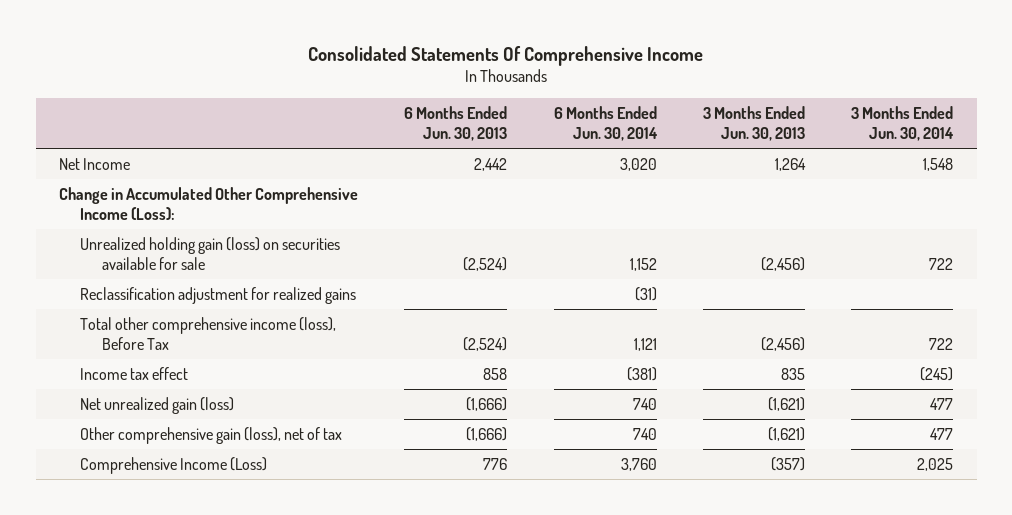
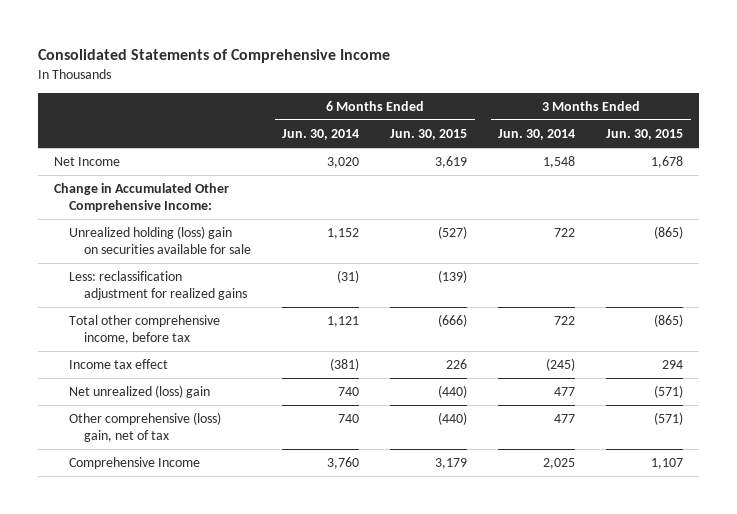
[308,45,704,66] Consolidated Statements Of Comprehensive Income -> [38,48,391,63] Consolidated Statements of Comprehensive Income
[404,106,508,142] 6 Months Ended Jun. 30, 2013 -> none
[703,106,806,142] 3 Months Ended Jun. 30, 2013 -> none
none -> [390,129,468,141] Jun. 30, 2015
none -> [606,129,684,141] Jun. 30, 2015
[58,186,358,220] Change in Accumulated Other Comprehensive Income (Loss): -> [53,183,229,213] Change in Accumulated Other Comprehensive Income:
[80,236,341,270] Unrealized holding gain (loss) on securities available for sale -> [69,226,252,255] Unrealized holding (loss) gain on securities available for sale
[80,286,357,304] Reclassification adjustment for realized gains -> [69,271,248,301] Less: reclassification adjustment for realized gains
[80,316,337,350] Total other comprehensive income (loss), Before Tax -> [69,315,221,345] Total other comprehensive income, before tax
[80,396,235,414] Net unrealized gain (loss) -> [69,385,211,399] Net unrealized (loss) gain
[80,426,343,444] Other comprehensive gain (loss), net of tax -> [69,412,222,443] Other comprehensive (loss) gain, net of tax
[80,456,268,474] Comprehensive Income (Loss) -> [69,457,201,470] Comprehensive Income

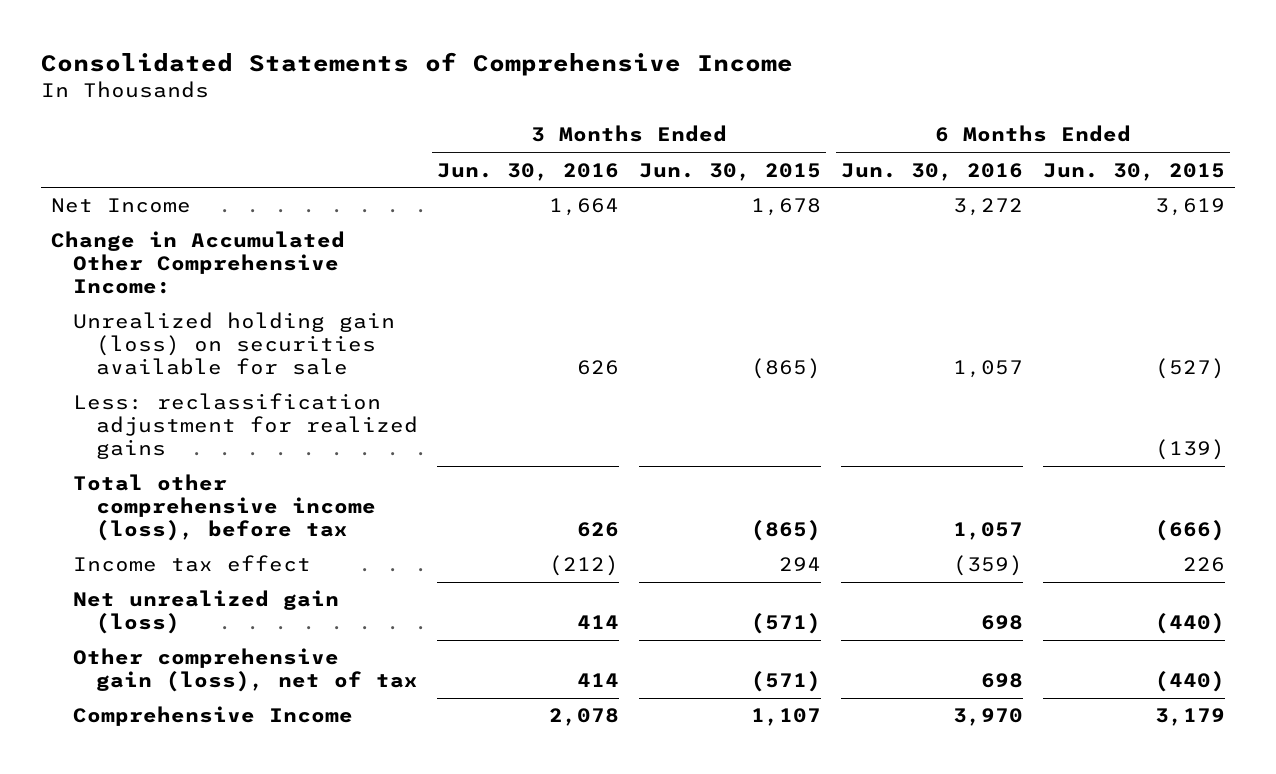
[282,129,360,141] Jun. 30, 2014 -> none
[498,129,576,141] Jun. 30, 2014 -> none
none -> [437,162,620,181] Jun. 30, 2016
none -> [841,162,1024,181] Jun. 30, 2016
[69,226,252,255] Unrealized holding (loss) gain on securities available for sale -> [73,312,396,375] Unrealized holding gain (loss) on securities available for sale
[69,315,221,345] Total other comprehensive income, before tax -> [73,474,376,541] Total other comprehensive income (loss), before tax
[69,385,211,399] Net unrealized (loss) gain -> [73,590,340,635] Net unrealized gain (loss)
[69,412,222,443] Other comprehensive (loss) gain, net of tax -> [73,648,418,693] Other comprehensive gain (loss), net of tax

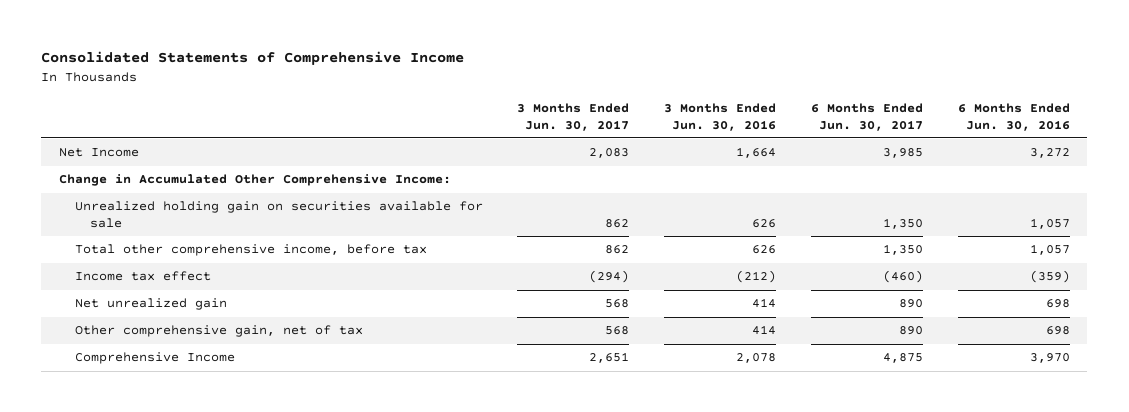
[639,162,822,181] Jun. 30, 2015 -> none
[1042,162,1225,181] Jun. 30, 2015 -> none
none -> [517,102,630,131] 3 Months Ended Jun. 30, 2017
none -> [810,102,923,131] 6 Months Ended Jun. 30, 2017
[73,393,418,459] Less: reclassification adjustment for realized gains -> none
[73,312,396,375] Unrealized holding gain (loss) on securities available for sale -> [74,201,483,229] Unrealized holding gain on securities available for sale
[73,474,376,541] Total other comprehensive income (loss), before tax -> [74,244,427,257] Total other comprehensive income, before tax
[73,590,340,635] Net unrealized gain (loss) -> [74,298,227,311] Net unrealized gain
[73,648,418,693] Other comprehensive gain (loss), net of tax -> [74,325,363,338] Other comprehensive gain, net of tax

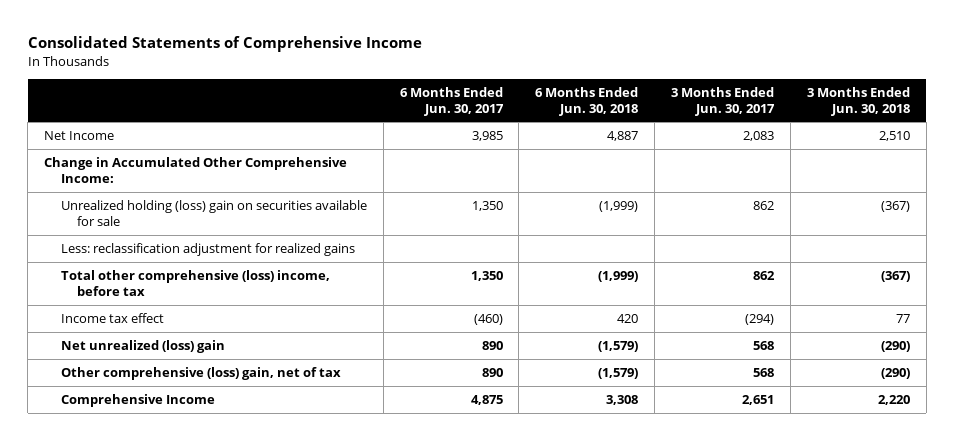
[664,102,777,131] 3 Months Ended Jun. 30, 2016 -> none
[957,102,1070,131] 6 Months Ended Jun. 30, 2016 -> none
none -> [535,86,639,116] 6 Months Ended Jun. 30, 2018
none -> [807,86,911,116] 3 Months Ended Jun. 30, 2018
[74,201,483,229] Unrealized holding gain on securities available for sale -> [60,199,367,227] Unrealized holding (loss) gain on securities available for sale
none -> [60,242,355,256] Less: reclassification adjustment for realized gains
[74,244,427,257] Total other comprehensive income, before tax -> [60,269,330,297] Total other comprehensive (loss) income, before tax
[74,298,227,311] Net unrealized gain -> [60,339,225,353] Net unrealized (loss) gain
[74,325,363,338] Other comprehensive gain, net of tax -> [60,366,341,380] Other comprehensive (loss) gain, net of tax

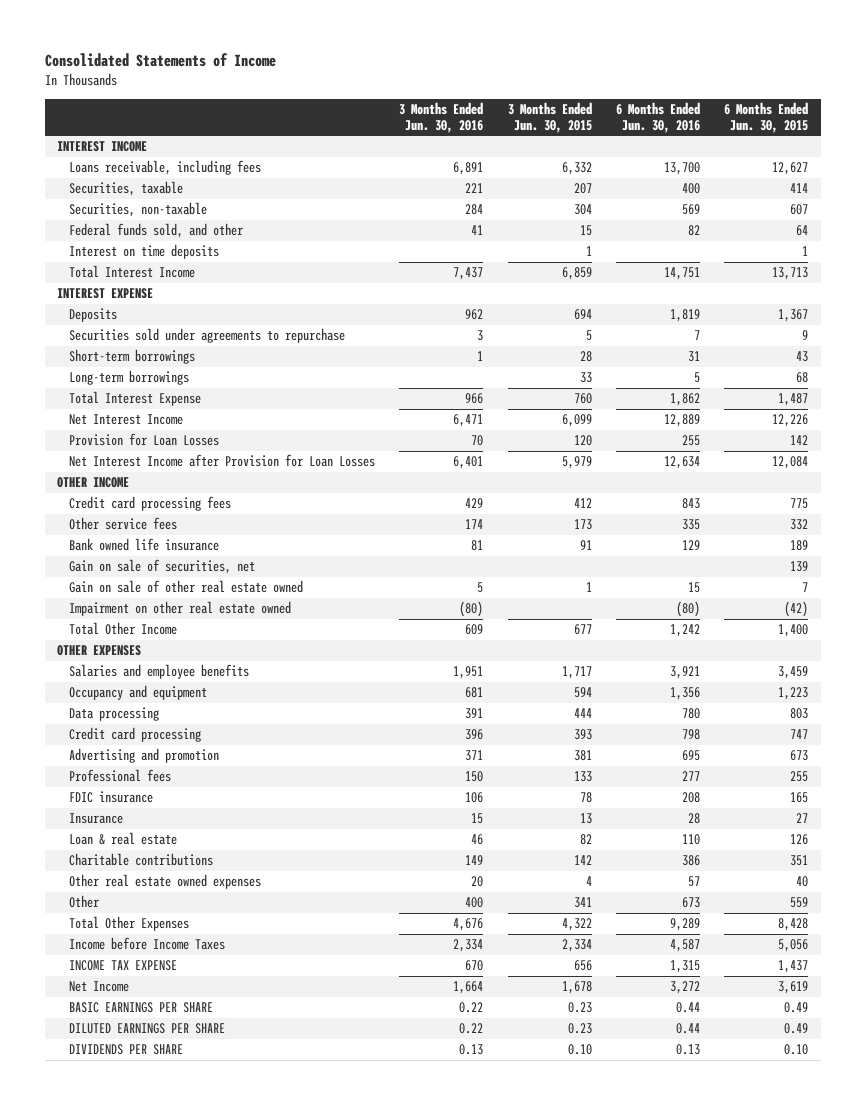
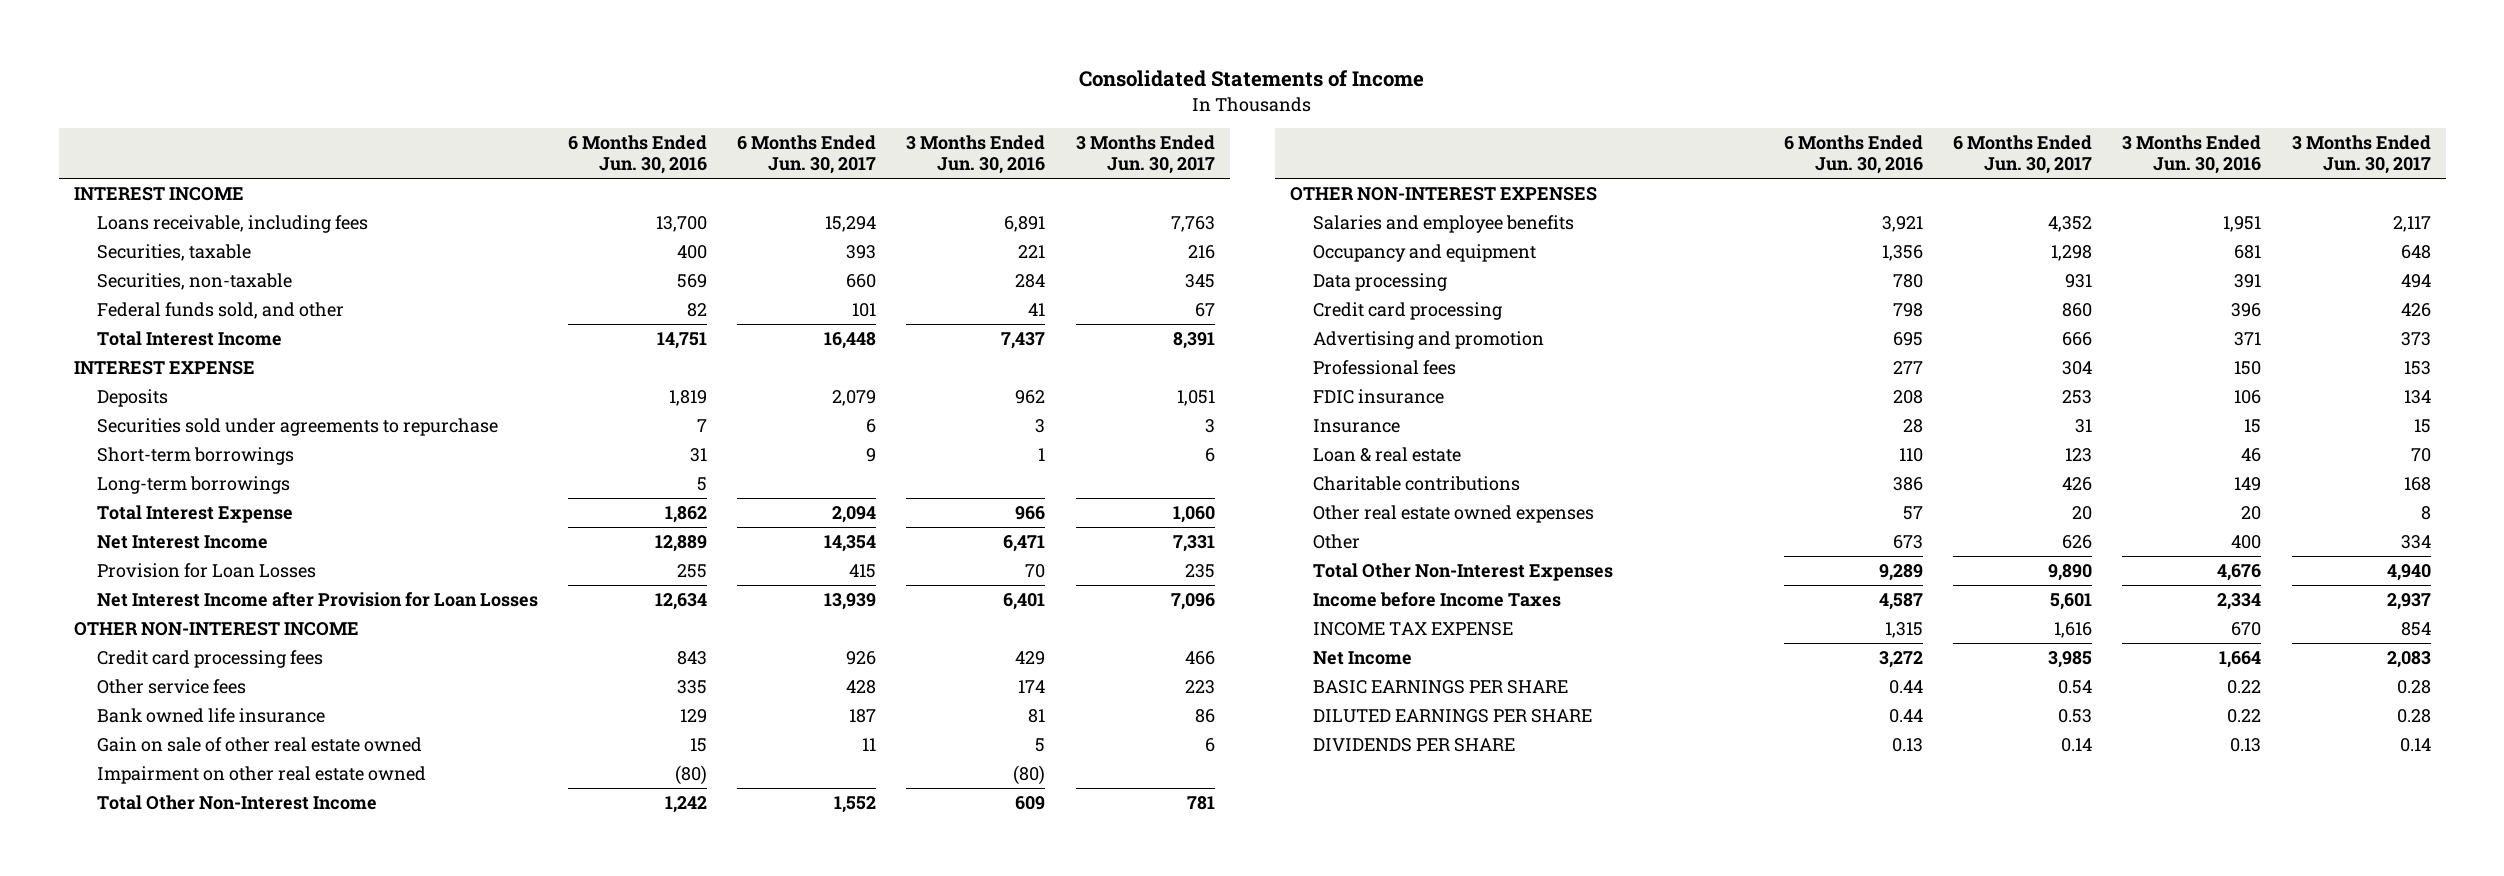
[507,101,592,133] 3 Months Ended Jun. 30, 2015 -> none
[724,101,809,133] 6 Months Ended Jun. 30, 2015 -> none
none -> [737,135,877,175] 6 Months Ended Jun. 30, 2017
none -> [1075,135,1215,175] 3 Months Ended Jun. 30, 2017
[68,244,219,260] Interest on time deposits -> none
[57,477,130,489] OTHER INCOME -> [73,621,359,636] OTHER NON-INTEREST INCOME
[68,559,255,575] Gain on sale of securities, net -> none
[68,622,177,636] Total Other Income -> [96,794,377,810] Total Other Non-Interest Income
[57,645,142,657] OTHER EXPENSES -> [1289,186,1597,201] OTHER NON-INTEREST EXPENSES
[68,916,189,932] Total Other Expenses -> [1312,562,1613,581] Total Other Non-Interest Expenses

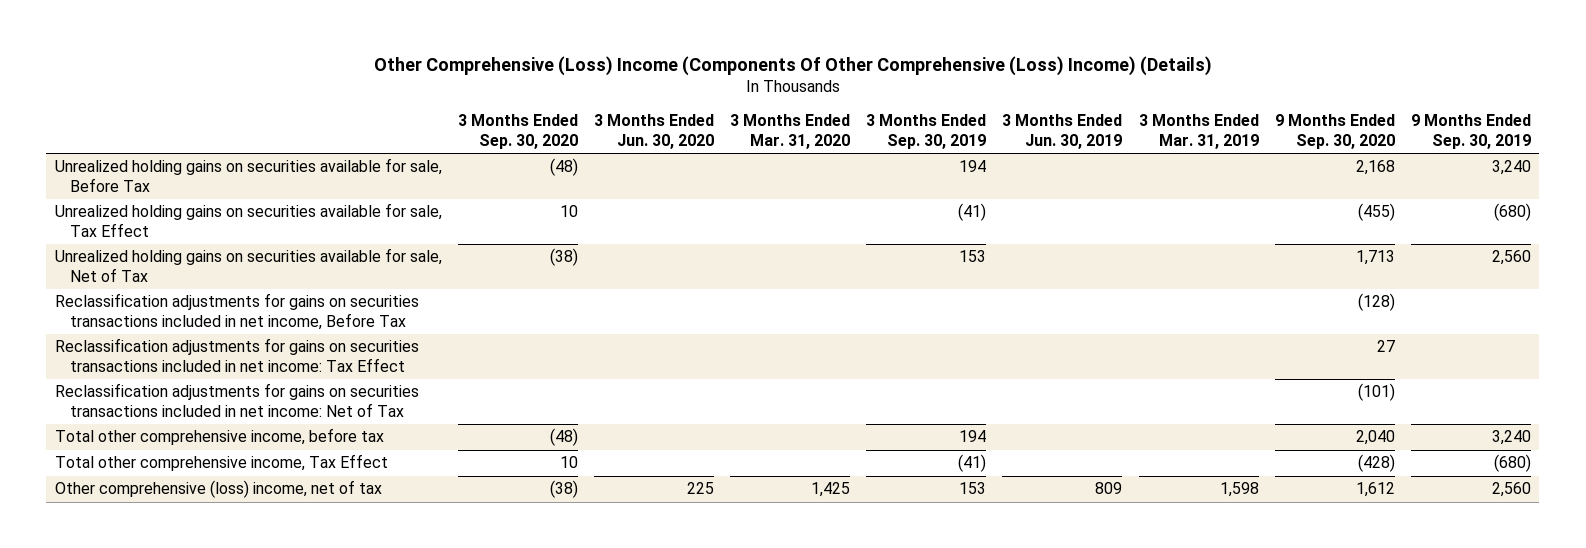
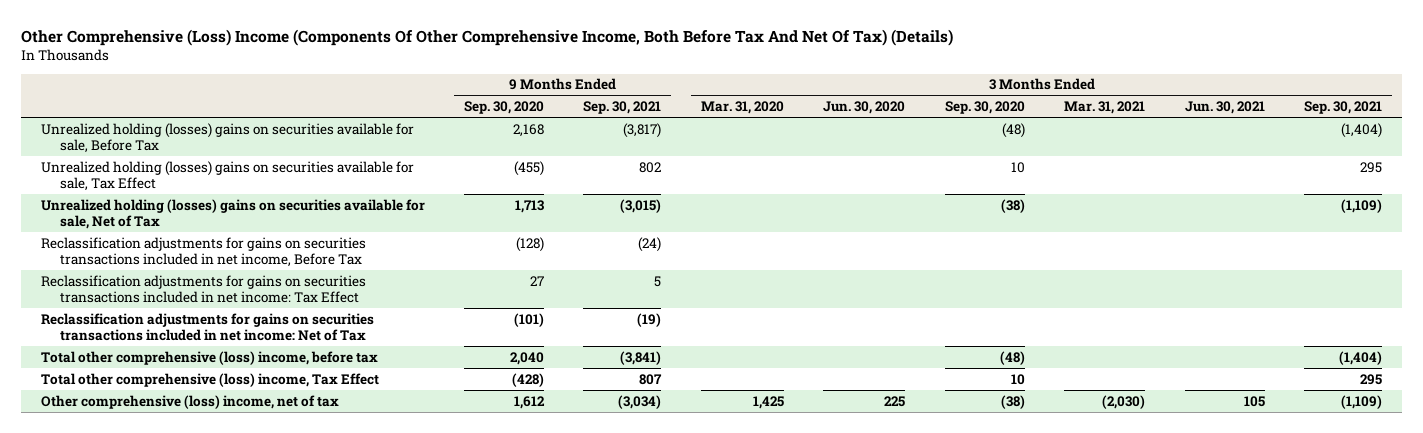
[373,55,1212,76] Other Comprehensive (Loss) Income (Components Of Other Comprehensive (Loss) Income) (Details) -> [20,28,953,46] Other Comprehensive (Loss) Income (Components Of Other Comprehensive Income, Both Before Tax And Net Of Tax) (Details)
[866,114,987,150] 3 Months Ended Sep. 30, 2019 -> none
[1002,114,1123,150] 3 Months Ended Jun. 30, 2019 -> none
[1138,114,1259,150] 3 Months Ended Mar. 31, 2019 -> none
[1411,114,1532,150] 9 Months Ended Sep. 30, 2019 -> none
none -> [583,101,662,115] Sep. 30, 2021
none -> [1064,101,1146,115] Mar. 31, 2021
none -> [1184,101,1265,115] Jun. 30, 2021
none -> [1304,101,1383,115] Sep. 30, 2021
[54,158,442,193] Unrealized holding gains on securities available for sale, Before Tax -> [40,122,414,153] Unrealized holding (losses) gains on securities available for sale, Before Tax
[54,203,442,238] Unrealized holding gains on securities available for sale, Tax Effect -> [40,160,414,191] Unrealized holding (losses) gains on securities available for sale, Tax Effect
[54,248,442,283] Unrealized holding gains on securities available for sale, Net of Tax -> [40,198,425,229] Unrealized holding (losses) gains on securities available for sale, Net of Tax
[54,428,384,446] Total other comprehensive income, before tax -> [40,350,378,365] Total other comprehensive (loss) income, before tax
[54,454,388,472] Total other comprehensive income, Tax Effect -> [40,372,379,387] Total other comprehensive (loss) income, Tax Effect

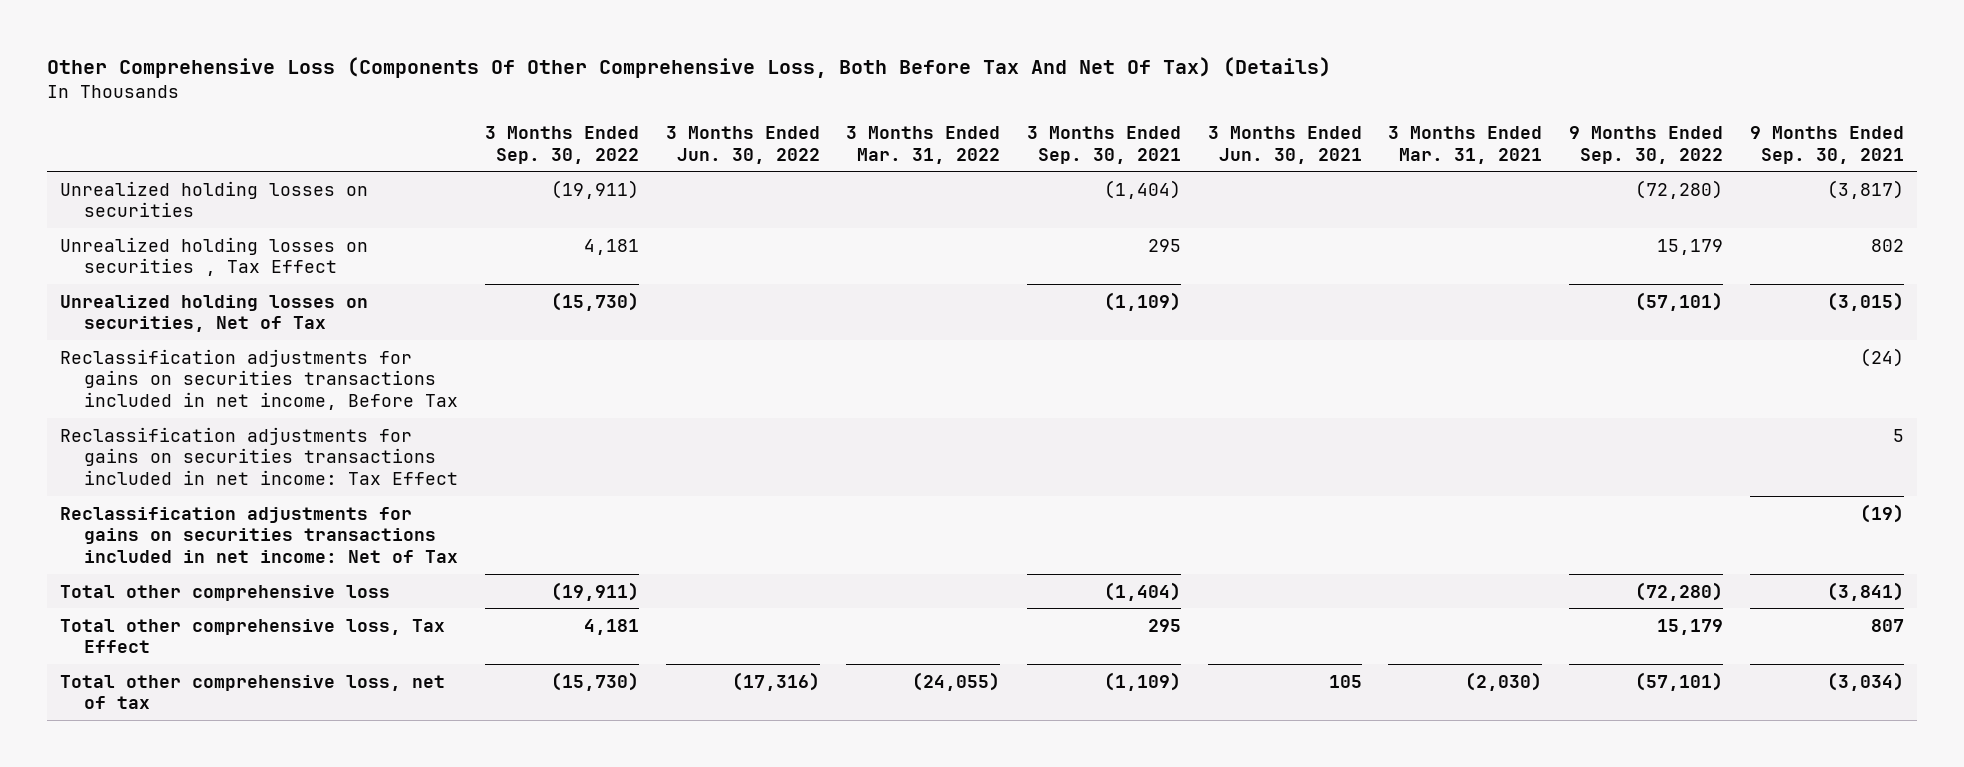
[20,28,953,46] Other Comprehensive (Loss) Income (Components Of Other Comprehensive Income, Both Before Tax And Net Of Tax) (Details) -> [47,57,1332,79] Other Comprehensive Loss (Components Of Other Comprehensive Loss, Both Before Tax And Net Of Tax) (Details)
[464,101,545,115] Sep. 30, 2020 -> none
[700,101,784,115] Mar. 31, 2020 -> none
[823,101,906,115] Jun. 30, 2020 -> none
[944,101,1025,115] Sep. 30, 2020 -> none
none -> [484,125,639,164] 3 Months Ended Sep. 30, 2022
none -> [665,125,820,164] 3 Months Ended Jun. 30, 2022
none -> [846,125,1001,164] 3 Months Ended Mar. 31, 2022
none -> [1569,125,1724,164] 9 Months Ended Sep. 30, 2022
[40,122,414,153] Unrealized holding (losses) gains on securities available for sale, Before Tax -> [60,180,369,218] Unrealized holding losses on securities
[40,160,414,191] Unrealized holding (losses) gains on securities available for sale, Tax Effect -> [60,236,369,277] Unrealized holding losses on securities , Tax Effect
[40,198,425,229] Unrealized holding (losses) gains on securities available for sale, Net of Tax -> [60,294,369,333] Unrealized holding losses on securities, Net of Tax
[40,350,378,365] Total other comprehensive (loss) income, before tax -> [60,584,391,601] Total other comprehensive loss
[40,372,379,387] Total other comprehensive (loss) income, Tax Effect -> [60,618,446,654] Total other comprehensive loss, Tax Effect
[40,394,339,409] Other comprehensive (loss) income, net of tax -> [60,674,446,710] Total other comprehensive loss, net of tax

